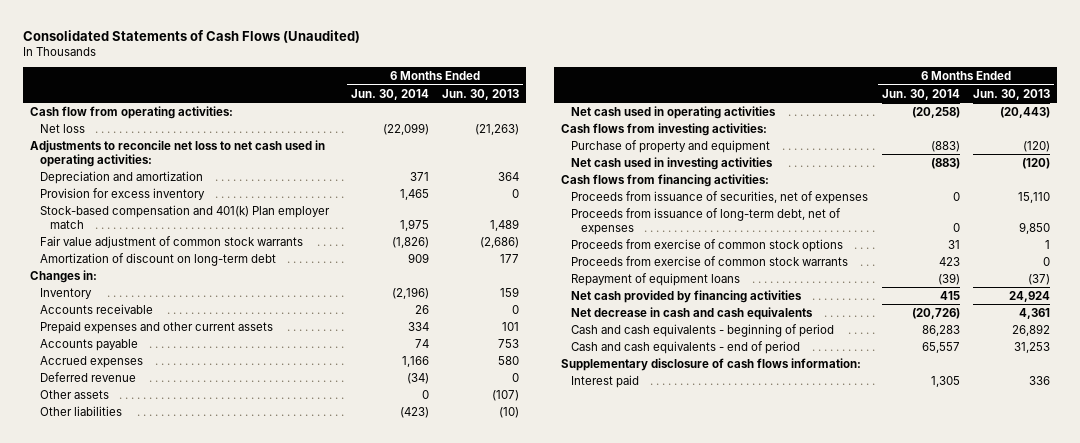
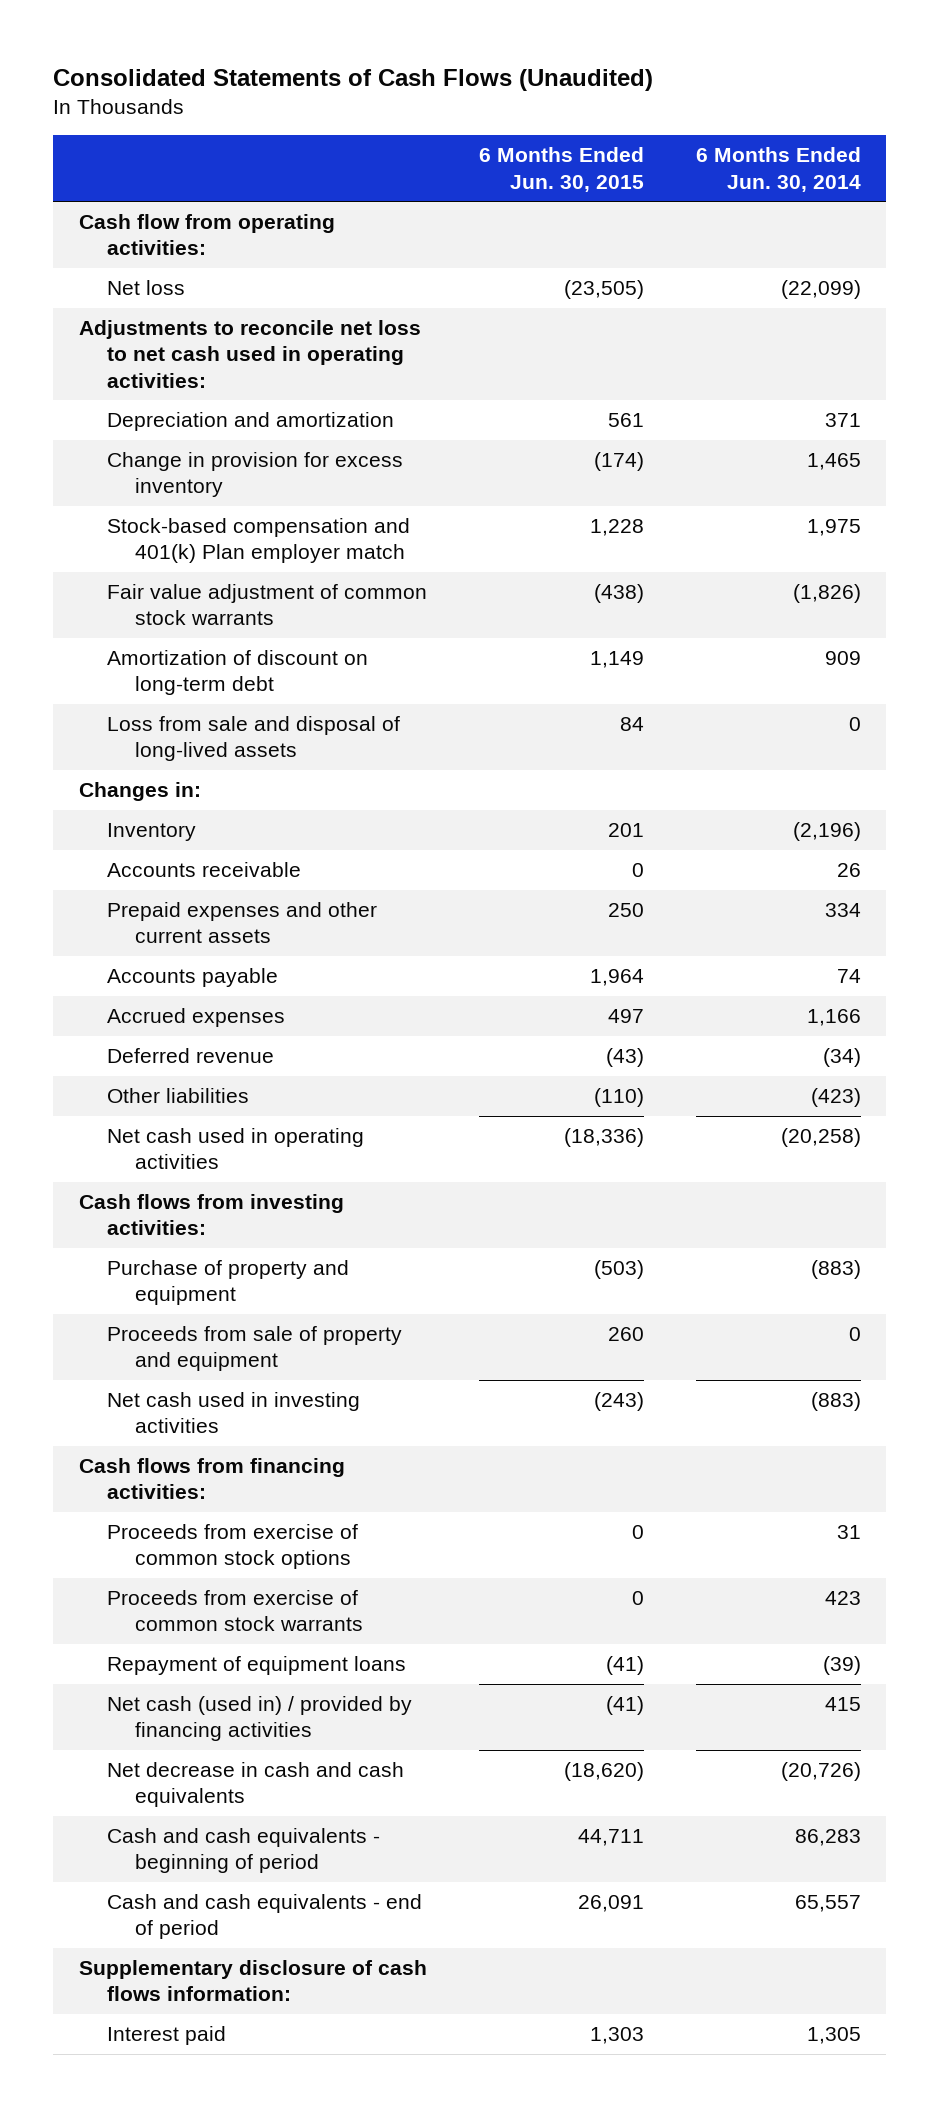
[442,88,520,100] Jun. 30, 2013 -> none
none -> [478,147,644,192] 6 Months Ended Jun. 30, 2015
[39,187,205,200] Provision for excess inventory -> [107,452,404,498] Change in provision for excess inventory
none -> [107,716,401,762] Loss from sale and disposal of long-lived assets
[39,389,109,399] Other assets -> none
none -> [107,1326,403,1372] Proceeds from sale of property and equipment
[571,190,869,204] Proceeds from issuance of securities, net of expenses -> none
[571,207,842,235] Proceeds from issuance of long-term debt, net of expenses -> none
[571,289,803,303] Net cash provided by financing activities -> [107,1696,413,1742] Net cash (used in) / provided by financing activities

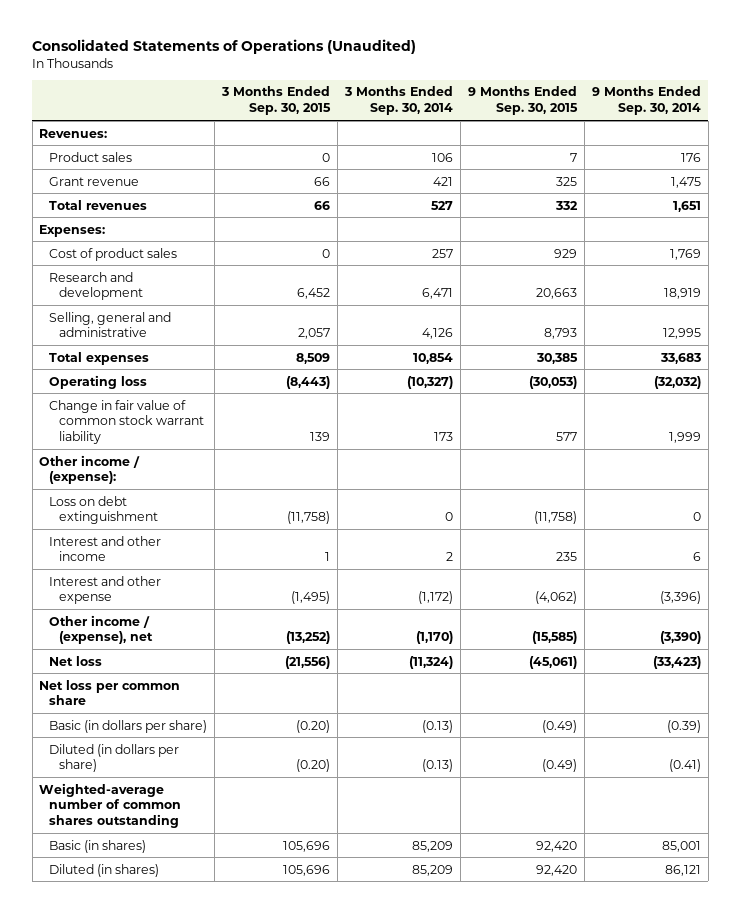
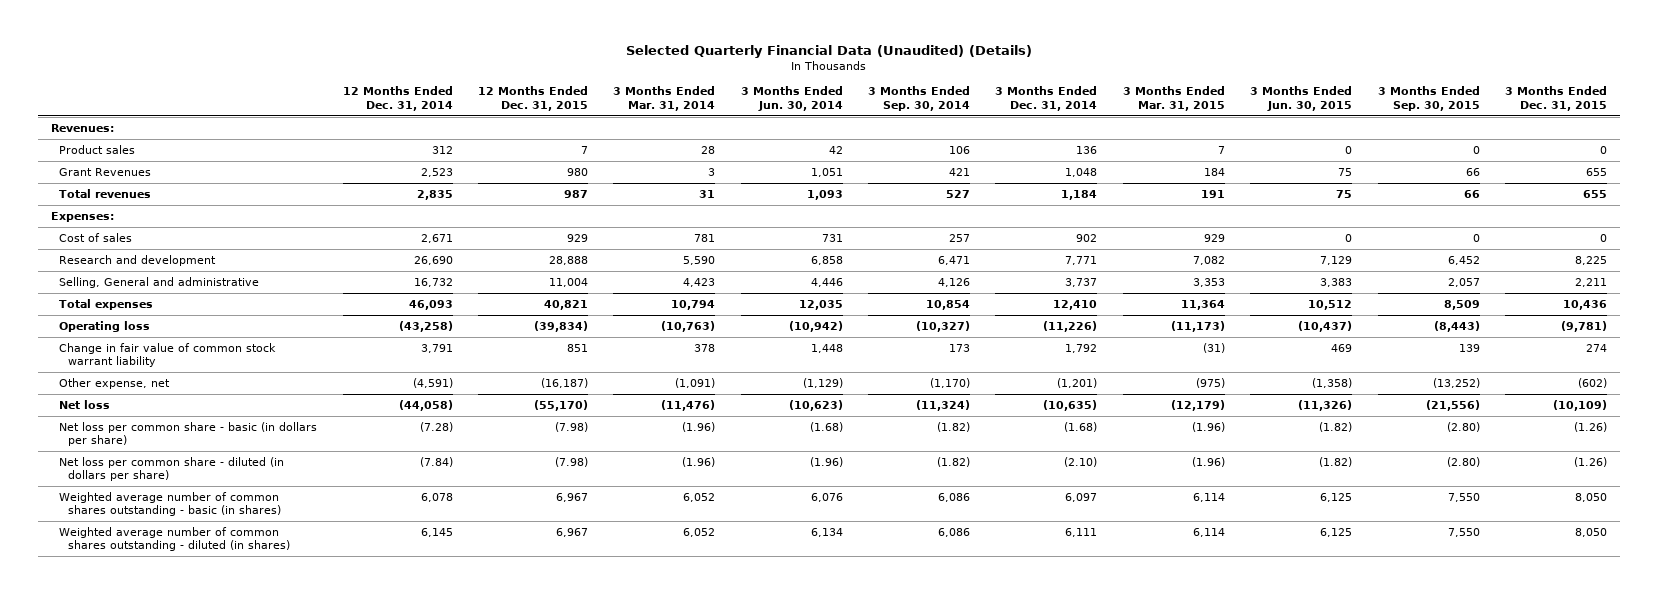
[32,39,417,55] Consolidated Statements of Operations (Unaudited) -> [625,44,1032,58] Selected Quarterly Financial Data (Unaudited) (Details)
[467,86,578,116] 9 Months Ended Sep. 30, 2015 -> none
[591,86,701,116] 9 Months Ended Sep. 30, 2014 -> none
none -> [342,86,453,112] 12 Months Ended Dec. 31, 2014
none -> [478,86,589,112] 12 Months Ended Dec. 31, 2015
none -> [613,86,716,112] 3 Months Ended Mar. 31, 2014
none -> [740,86,843,112] 3 Months Ended Jun. 30, 2014
none -> [995,86,1098,112] 3 Months Ended Dec. 31, 2014
none -> [1122,86,1225,112] 3 Months Ended Mar. 31, 2015
none -> [1250,86,1353,112] 3 Months Ended Jun. 30, 2015
none -> [1504,86,1607,112] 3 Months Ended Dec. 31, 2015
[49,176,140,186] Grant revenue -> [59,167,152,176] Grant Revenues
[49,247,178,261] Cost of product sales -> [59,232,133,242] Cost of sales
[49,311,172,338] Selling, general and administrative -> [59,276,260,288] Selling, General and administrative
[39,454,141,485] Other income / (expense): -> none
[49,495,159,525] Loss on debt extinguishment -> none
[49,535,162,562] Interest and other income -> none
[49,575,162,605] Interest and other expense -> none
[49,614,154,645] Other income / (expense), net -> [59,377,171,389] Other expense, net
[39,679,181,706] Net loss per common share -> none
[39,782,182,828] Weighted-average number of common shares outstanding -> none
[49,719,208,733] Basic (in dollars per share) -> [59,421,318,447] Net loss per common share - basic (in dollars per share)
[296,719,331,733] (0.20) -> [1446,421,1480,432] (2.80)
[421,719,453,733] (0.13) -> [937,421,971,432] (1.82)
[49,743,180,773] Diluted (in dollars per share) -> [59,456,285,482] Net loss per common share - diluted (in dollars per share)
[296,759,331,773] (0.20) -> [1446,456,1480,467] (2.80)
[421,759,453,773] (0.13) -> [937,456,971,467] (1.82)
[49,839,147,853] Basic (in shares) -> [59,491,282,517] Weighted average number of common shares outstanding - basic (in shares)
[283,840,331,852] 105,696 -> [1447,492,1480,502] 7,550
[411,840,453,852] 85,209 -> [938,492,971,502] 6,086
[49,863,160,877] Diluted (in shares) -> [59,526,291,552] Weighted average number of common shares outstanding - diluted (in shares)
[283,864,331,876] 105,696 -> [1447,527,1480,537] 7,550
[411,864,453,876] 85,209 -> [938,527,971,537] 6,086

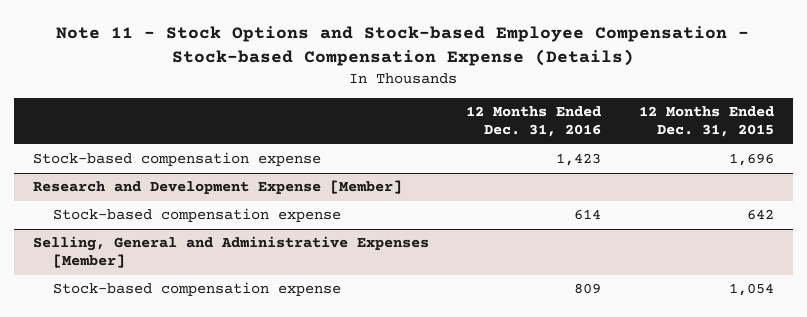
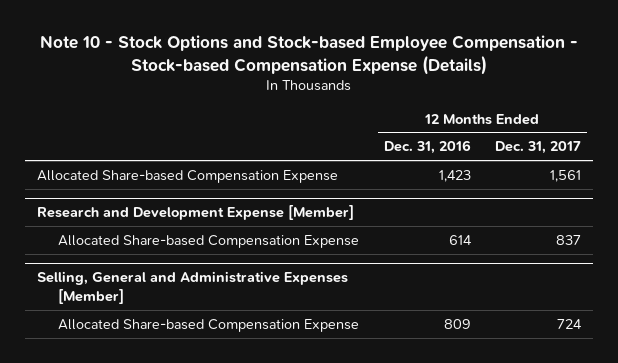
[56,25,750,66] Note 11 - Stock Options and Stock-based Employee Compensation - Stock-based Compensation Expense (Details) -> [39,34,578,75] Note 10 - Stock Options and Stock-based Employee Compensation - Stock-based Compensation Expense (Details)
[639,106,775,138] 12 Months Ended Dec. 31, 2015 -> none
none -> [494,141,581,155] Dec. 31, 2017
[32,152,321,167] Stock-based compensation expense -> [37,169,339,183] Allocated Share-based Compensation Expense
[53,208,342,223] Stock-based compensation expense -> [58,234,360,248] Allocated Share-based Compensation Expense
[53,282,342,297] Stock-based compensation expense -> [58,318,360,332] Allocated Share-based Compensation Expense

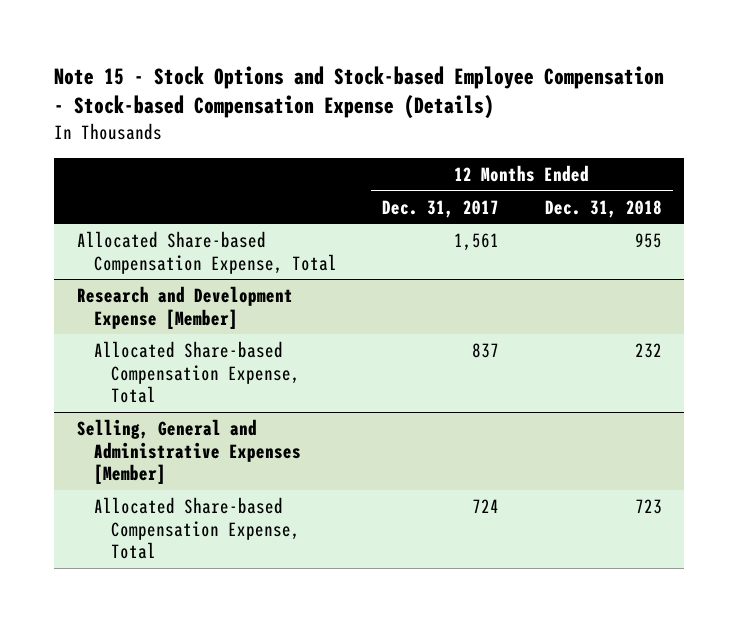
[39,34,578,75] Note 10 - Stock Options and Stock-based Employee Compensation - Stock-based Compensation Expense (Details) -> [54,65,665,120] Note 15 - Stock Options and Stock-based Employee Compensation - Stock-based Compensation Expense (Details)
[383,140,471,155] Dec. 31, 2016 -> none
none -> [544,199,662,218] Dec. 31, 2018
[37,169,339,183] Allocated Share-based Compensation Expense -> [76,231,337,274] Allocated Share-based Compensation Expense, Total
[58,234,360,248] Allocated Share-based Compensation Expense -> [93,341,300,404] Allocated Share-based Compensation Expense, Total
[58,318,360,332] Allocated Share-based Compensation Expense -> [93,497,300,560] Allocated Share-based Compensation Expense, Total

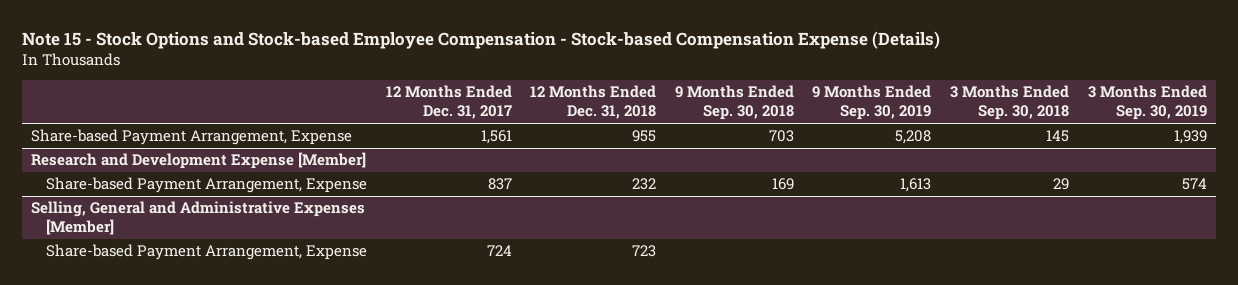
none -> [674,85,794,121] 9 Months Ended Sep. 30, 2018
none -> [812,85,932,121] 9 Months Ended Sep. 30, 2019
none -> [950,85,1070,121] 3 Months Ended Sep. 30, 2018
none -> [1087,85,1207,121] 3 Months Ended Sep. 30, 2019
[76,231,337,274] Allocated Share-based Compensation Expense, Total -> [31,129,353,146] Share-based Payment Arrangement, Expense
[93,341,300,404] Allocated Share-based Compensation Expense, Total -> [45,177,367,194] Share-based Payment Arrangement, Expense
[93,497,300,560] Allocated Share-based Compensation Expense, Total -> [45,244,367,261] Share-based Payment Arrangement, Expense

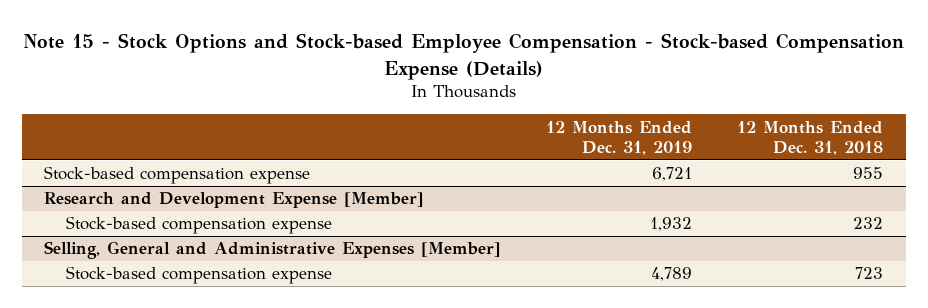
[385,85,512,120] 12 Months Ended Dec. 31, 2017 -> none
[674,85,794,121] 9 Months Ended Sep. 30, 2018 -> none
[812,85,932,121] 9 Months Ended Sep. 30, 2019 -> none
[950,85,1070,121] 3 Months Ended Sep. 30, 2018 -> none
[1087,85,1207,121] 3 Months Ended Sep. 30, 2019 -> none
none -> [546,120,693,155] 12 Months Ended Dec. 31, 2019
[31,129,353,146] Share-based Payment Arrangement, Expense -> [44,166,311,185] Stock-based compensation expense
[45,177,367,194] Share-based Payment Arrangement, Expense -> [66,216,333,235] Stock-based compensation expense
[45,244,367,261] Share-based Payment Arrangement, Expense -> [66,266,333,285] Stock-based compensation expense

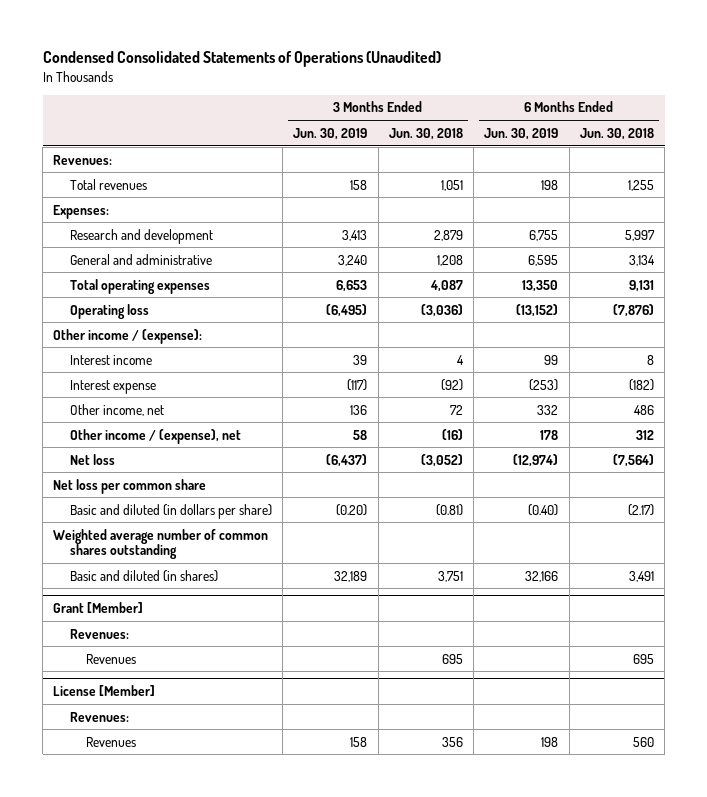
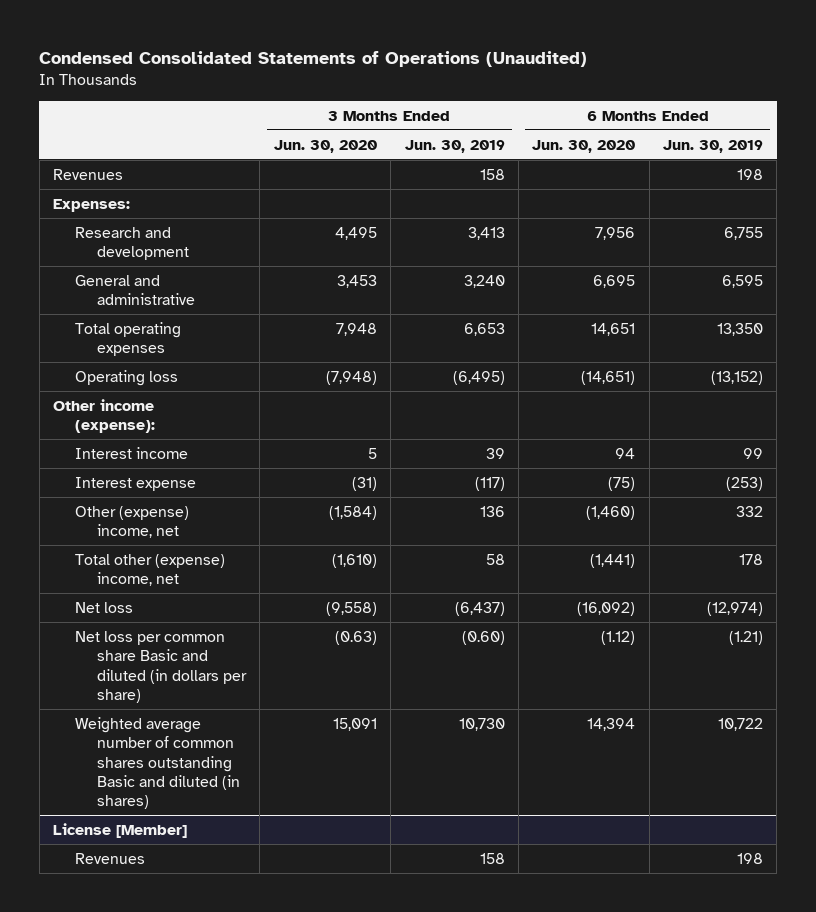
[388,127,463,140] Jun. 30, 2018 -> none
[579,127,654,140] Jun. 30, 2018 -> none
none -> [273,139,377,153] Jun. 30, 2020
none -> [532,139,636,153] Jun. 30, 2020
[53,154,113,165] Revenues: -> none
[69,178,147,190] Total revenues -> [53,168,124,180] Revenues
[53,328,203,344] Other income / (expense): -> [53,398,156,434] Other income (expense):
[69,403,164,416] Other income, net -> [75,505,190,539] Other (expense) income, net
[69,428,241,444] Other income / (expense), net -> [75,553,226,587] Total other (expense) income, net
[53,478,207,494] Net loss per common share -> none
[53,528,269,560] Weighted average number of common shares outstanding -> none
[53,602,144,614] Grant [Member] -> none
[69,628,129,639] Revenues: -> none
[86,653,137,664] Revenues -> none
[69,503,272,519] Basic and diluted (in dollars per share) -> [75,630,248,703] Net loss per common share Basic and diluted (in dollars per share)
[336,503,368,516] (0.20) -> [461,630,505,645] (0.60)
[528,503,559,516] (0.40) -> [729,630,764,645] (1.21)
[69,569,218,582] Basic and diluted (in shares) -> [75,716,241,810] Weighted average number of common shares outstanding Basic and diluted (in shares)
[334,570,368,582] 32,189 -> [458,717,505,731] 10,730
[525,570,559,582] 32,166 -> [718,717,764,731] 10,722
[69,711,129,722] Revenues: -> none

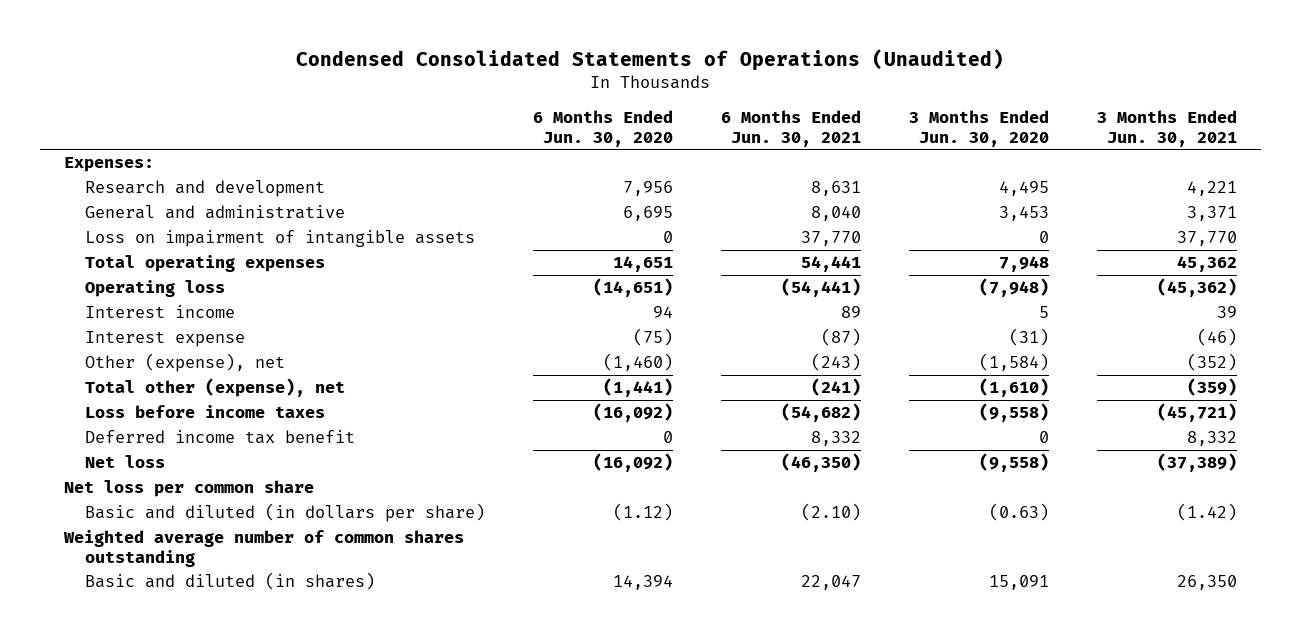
[404,139,505,153] Jun. 30, 2019 -> none
[663,139,764,153] Jun. 30, 2019 -> none
none -> [720,110,861,147] 6 Months Ended Jun. 30, 2021
none -> [1096,110,1237,147] 3 Months Ended Jun. 30, 2021
[53,168,124,180] Revenues -> none
none -> [84,230,475,248] Loss on impairment of intangible assets
[53,398,156,434] Other income (expense): -> none
[75,505,190,539] Other (expense) income, net -> [84,353,285,373] Other (expense), net
[75,553,226,587] Total other (expense) income, net -> [84,378,345,398] Total other (expense), net
none -> [84,405,325,419] Loss before income taxes
none -> [84,430,355,445] Deferred income tax benefit
[53,822,188,838] License [Member] -> none
[75,852,146,864] Revenues -> none
none -> [63,480,314,498] Net loss per common share
[75,630,248,703] Net loss per common share Basic and diluted (in dollars per share) -> [84,503,485,523] Basic and diluted (in dollars per share)
none -> [62,530,464,567] Weighted average number of common shares outstanding
[75,716,241,810] Weighted average number of common shares outstanding Basic and diluted (in shares) -> [84,572,375,591] Basic and diluted (in shares)

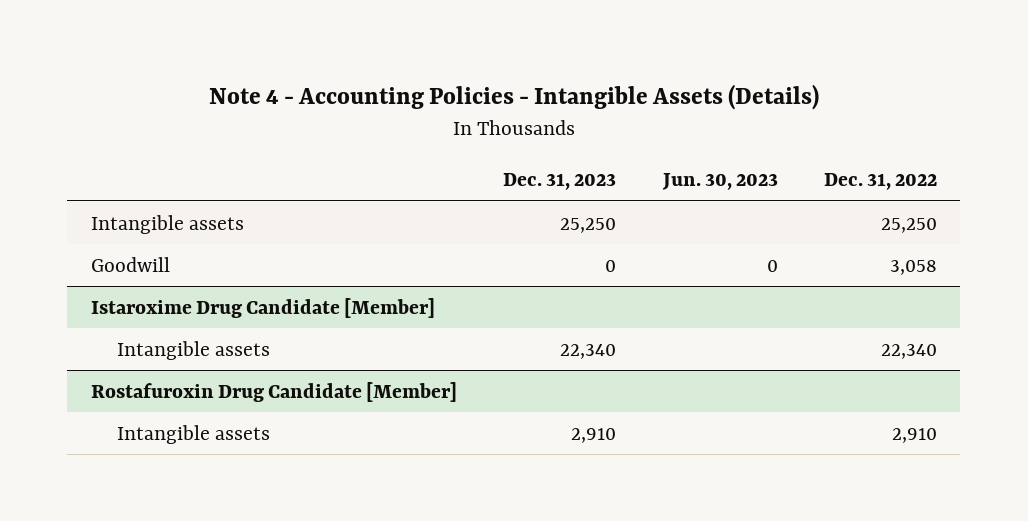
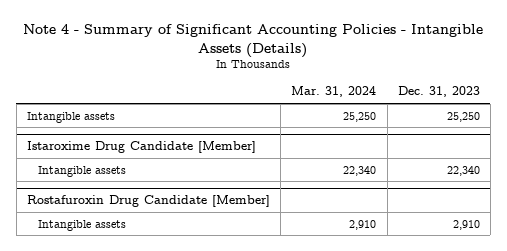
[208,83,819,110] Note 4 - Accounting Policies - Intangible Assets (Details) -> [23,24,484,58] Note 4 - Summary of Significant Accounting Policies - Intangible Assets (Details)
[661,172,778,190] Jun. 30, 2023 -> none
[823,172,937,190] Dec. 31, 2022 -> none
none -> [291,86,377,98] Mar. 31, 2024
[90,256,170,272] Goodwill -> none

